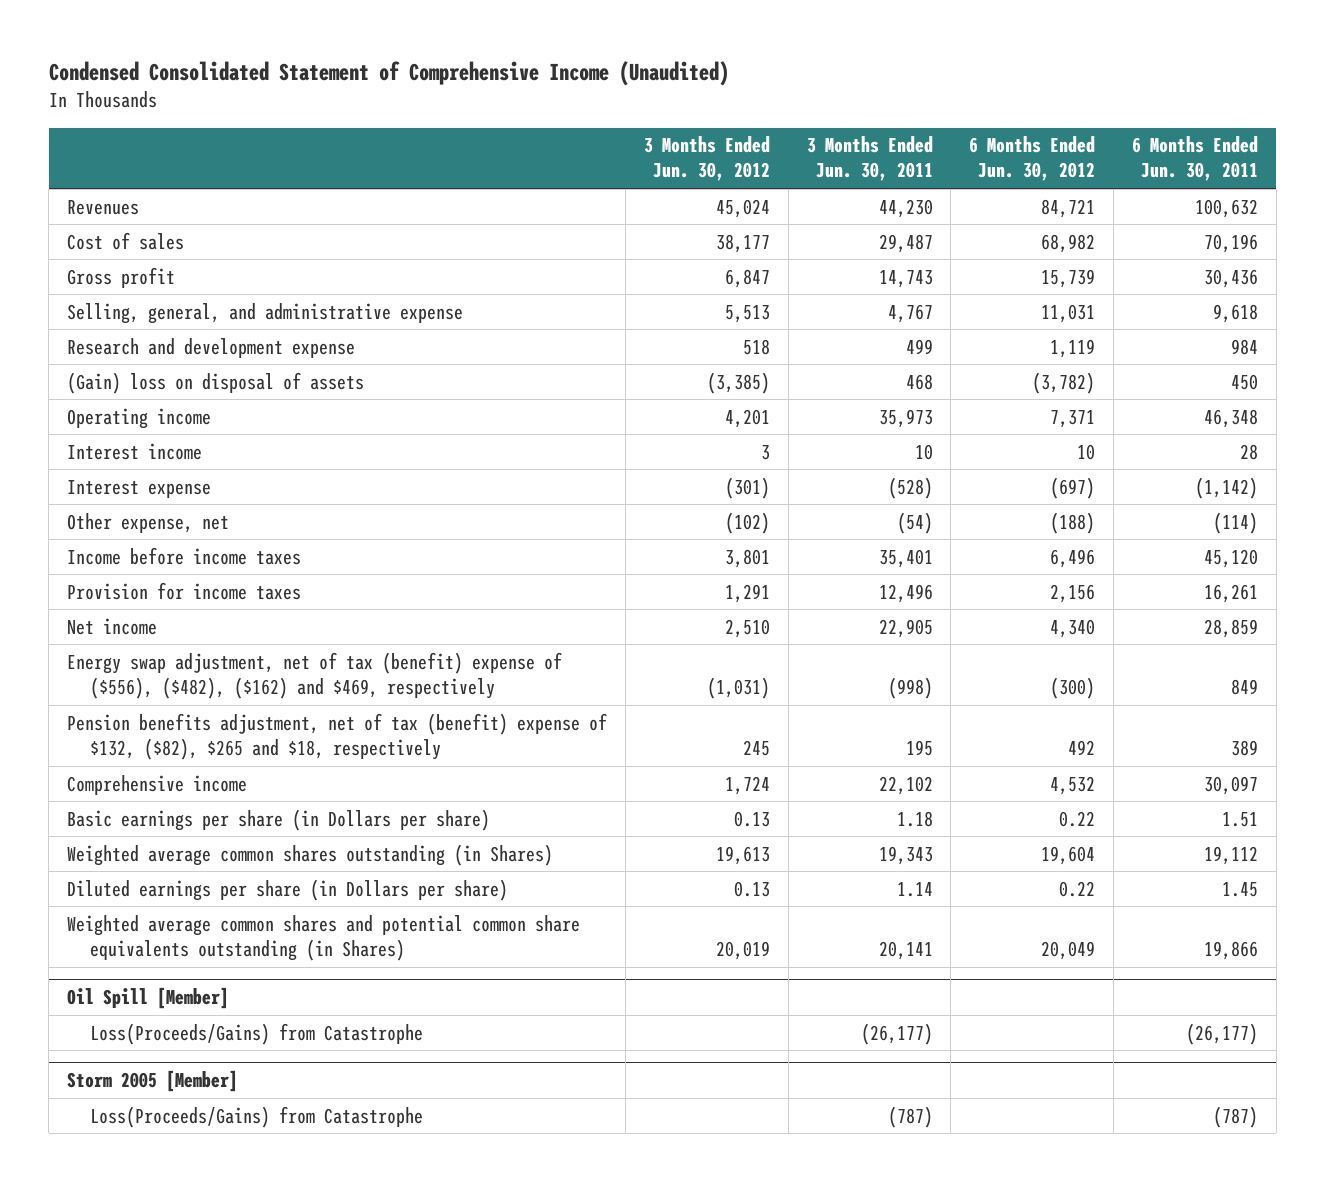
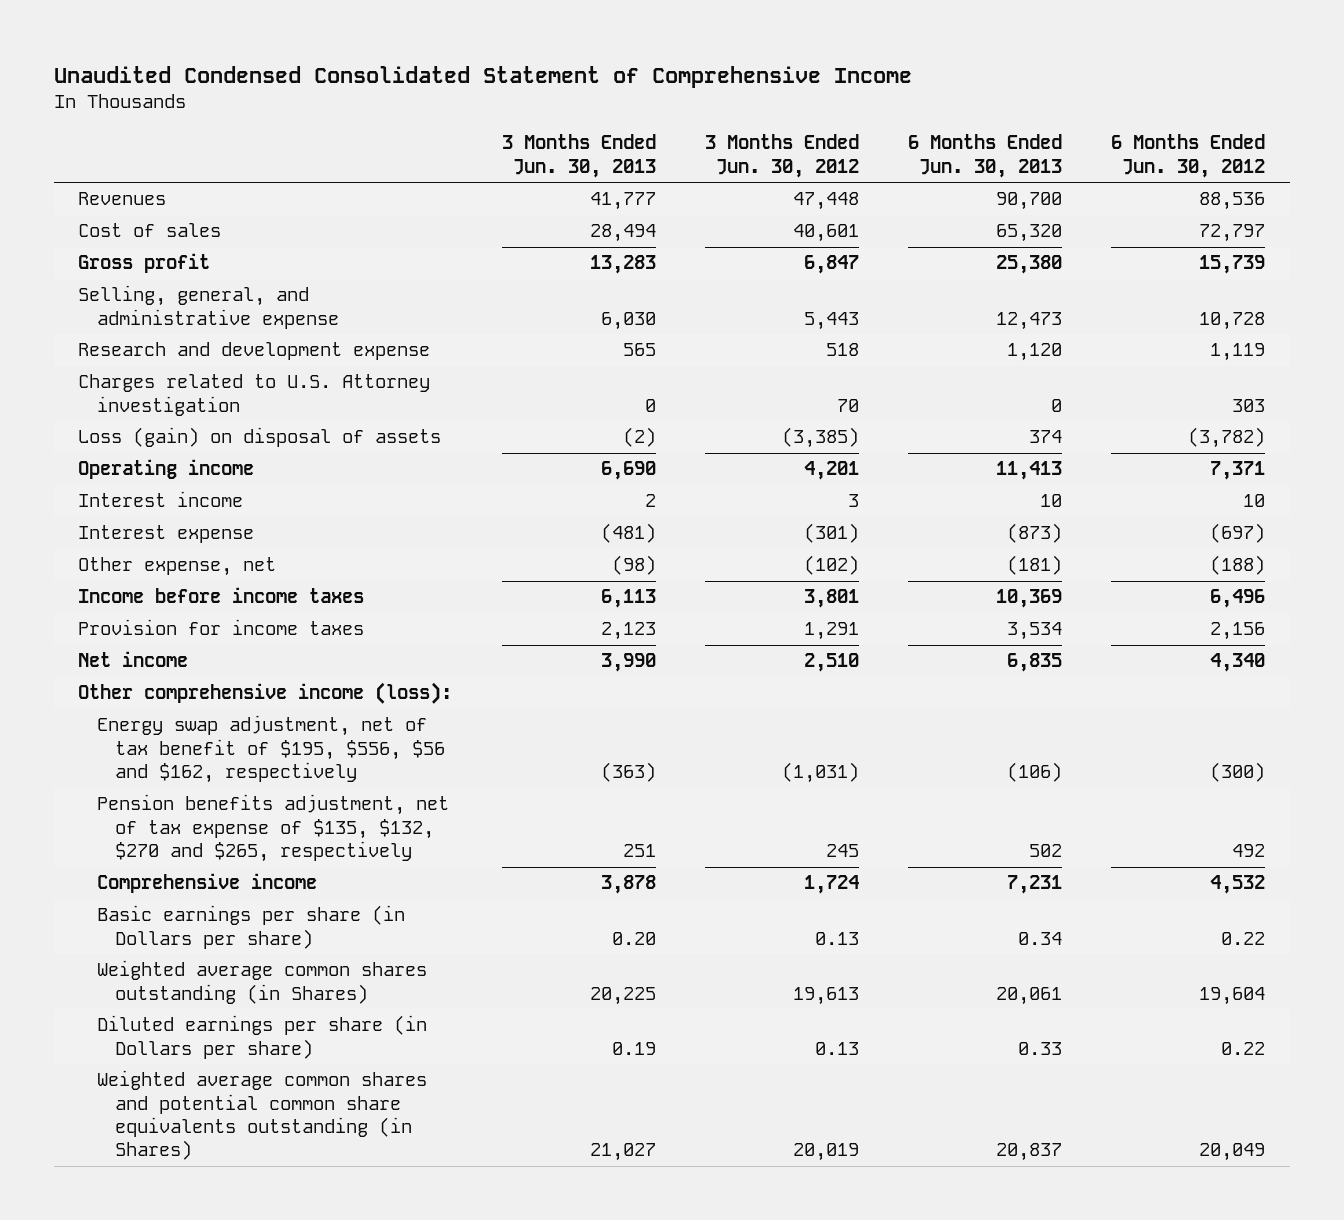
[48,61,729,87] Condensed Consolidated Statement of Comprehensive Income (Unaudited) -> [53,65,912,88] Unaudited Condensed Consolidated Statement of Comprehensive Income
[806,136,933,182] 3 Months Ended Jun. 30, 2011 -> none
[1131,136,1258,182] 6 Months Ended Jun. 30, 2011 -> none
none -> [501,134,656,178] 3 Months Ended Jun. 30, 2013
none -> [908,134,1063,178] 6 Months Ended Jun. 30, 2013
[715,198,770,218] 45,024 -> [792,192,859,211] 47,448
[1041,198,1096,218] 84,721 -> [1199,192,1266,211] 88,536
[715,233,770,253] 38,177 -> [792,224,859,243] 40,601
[1041,233,1096,253] 68,982 -> [1199,224,1266,243] 72,797
[724,304,770,323] 5,513 -> [803,311,859,330] 5,443
[1041,303,1096,323] 11,031 -> [1199,311,1266,330] 10,728
none -> [78,374,431,416] Charges related to U.S. Attorney investigation
[67,371,365,394] (Gain) loss on disposal of assets -> [78,427,442,448] Loss (gain) on disposal of assets
none -> [78,682,453,705] Other comprehensive income (loss):
[67,651,563,699] Energy swap adjustment, net of tax (benefit) expense of ($556), ($482), ($162) and $469, respectively -> [96,715,446,784] Energy swap adjustment, net of tax benefit of $195, $556, $56 and $162, respectively
[67,712,608,760] Pension benefits adjustment, net of tax (benefit) expense of $132, ($82), $265 and $18, respectively -> [96,794,449,863] Pension benefits adjustment, net of tax expense of $135, $132, $270 and $265, respectively
[67,987,230,1010] Oil Spill [Member] -> none
[89,1022,423,1045] Loss(Proceeds/Gains) from Catastrophe -> none
[67,1070,239,1093] Storm 2005 [Member] -> none
[89,1105,423,1128] Loss(Proceeds/Gains) from Catastrophe -> none

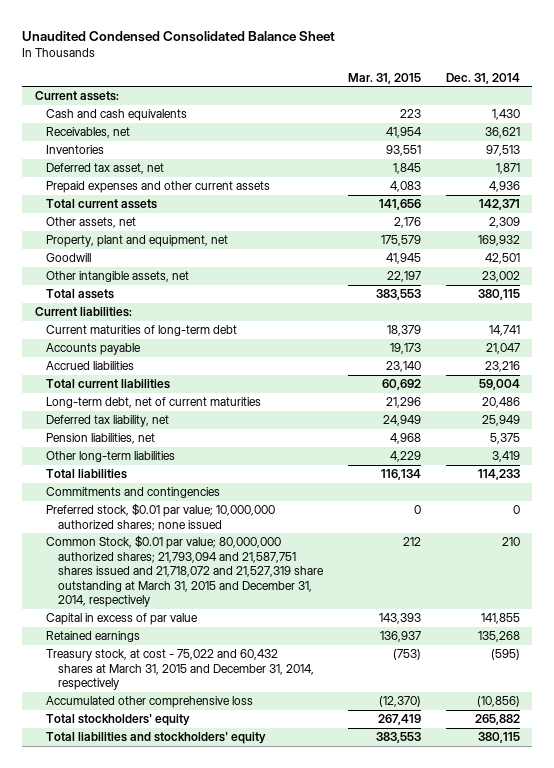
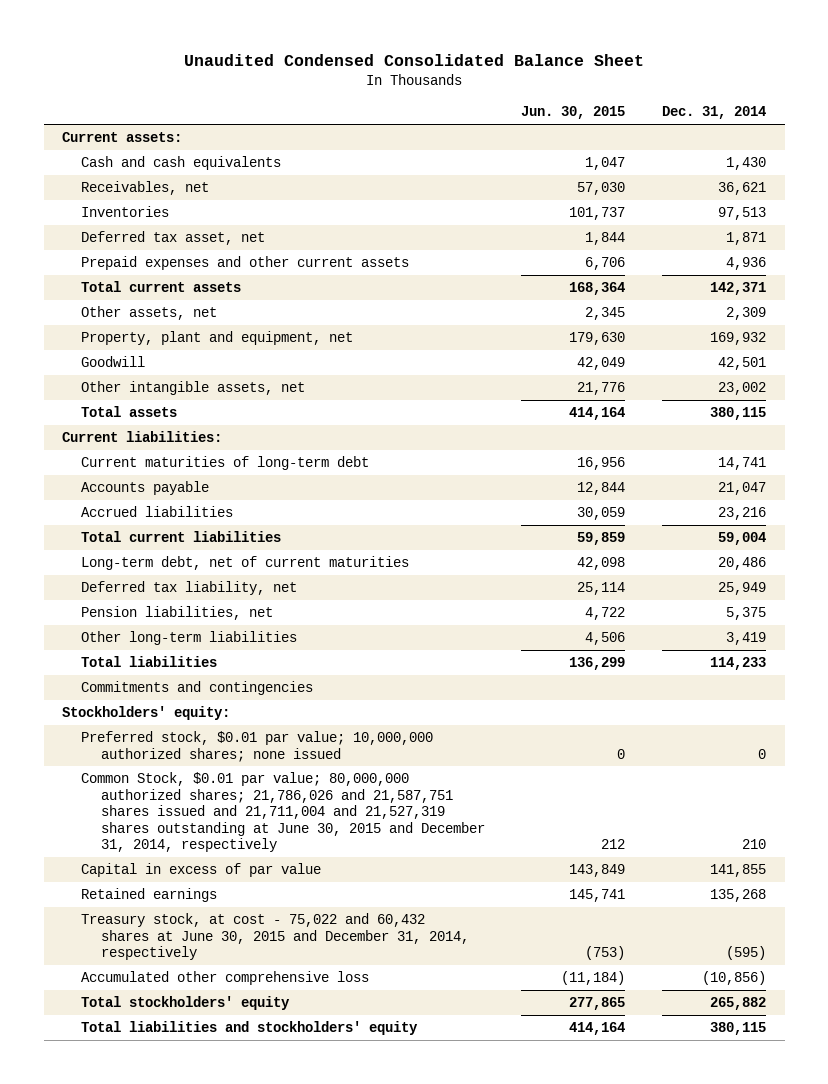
[347,72,421,84] Mar. 31, 2015 -> none
none -> [521,106,626,120] Jun. 30, 2015
none -> [62,706,231,721] Stockholders' equity:
[46,535,325,608] Common Stock, $0.01 par value; 80,000,000 authorized shares; 21,793,094 and 21,587,751 shares issued and 21,718,072 and 21,527,319 share outstanding at March 31, 2015 and December 31, 2014, respectively -> [81,772,485,853] Common Stock, $0.01 par value; 80,000,000 authorized shares; 21,786,026 and 21,587,751 shares issued and 21,711,004 and 21,527,319 shares outstanding at June 30, 2015 and December 31, 2014, respectively
[46,649,315,691] Treasury stock, at cost - 75,022 and 60,432 shares at March 31, 2015 and December 31, 2014, respectively -> [81,913,469,961] Treasury stock, at cost - 75,022 and 60,432 shares at June 30, 2015 and December 31, 2014, respectively

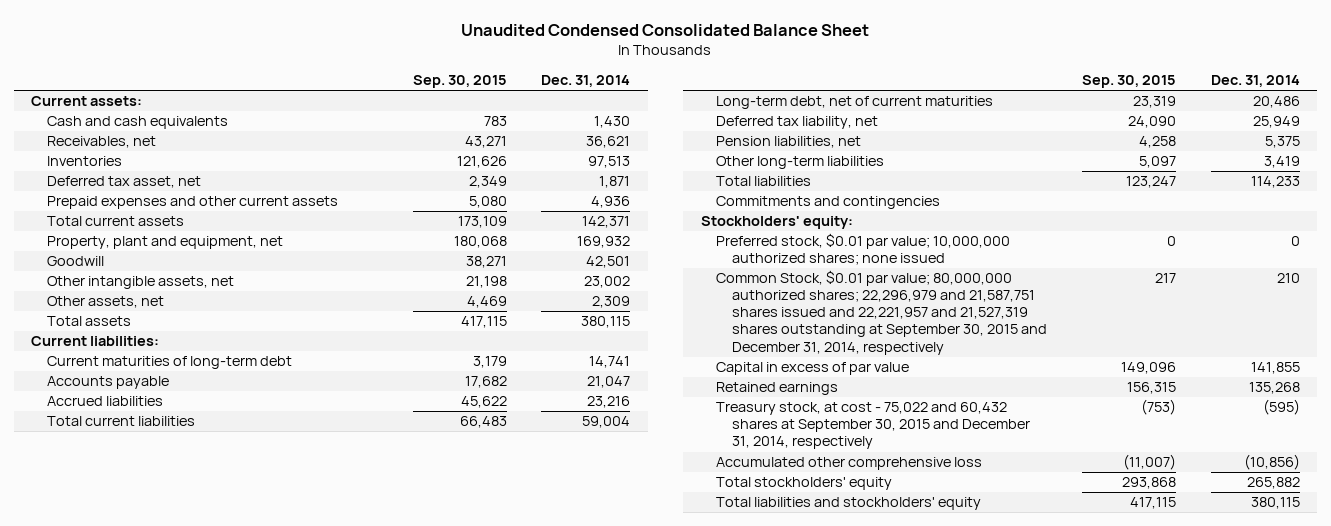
[521,106,626,120] Jun. 30, 2015 -> none
none -> [412,75,507,89] Sep. 30, 2015
[81,306,218,321] Other assets, net -> [47,296,165,309] Other assets, net
[81,772,485,853] Common Stock, $0.01 par value; 80,000,000 authorized shares; 21,786,026 and 21,587,751 shares issued and 21,711,004 and 21,527,319 shares outstanding at June 30, 2015 and December 31, 2014, respectively -> [716,270,1048,355] Common Stock, $0.01 par value; 80,000,000 authorized shares; 22,296,979 and 21,587,751 shares issued and 22,221,957 and 21,527,319 shares outstanding at September 30, 2015 and December 31, 2014, respectively
[81,913,469,961] Treasury stock, at cost - 75,022 and 60,432 shares at June 30, 2015 and December 31, 2014, respectively -> [716,402,1031,450] Treasury stock, at cost - 75,022 and 60,432 shares at September 30, 2015 and December 31, 2014, respectively

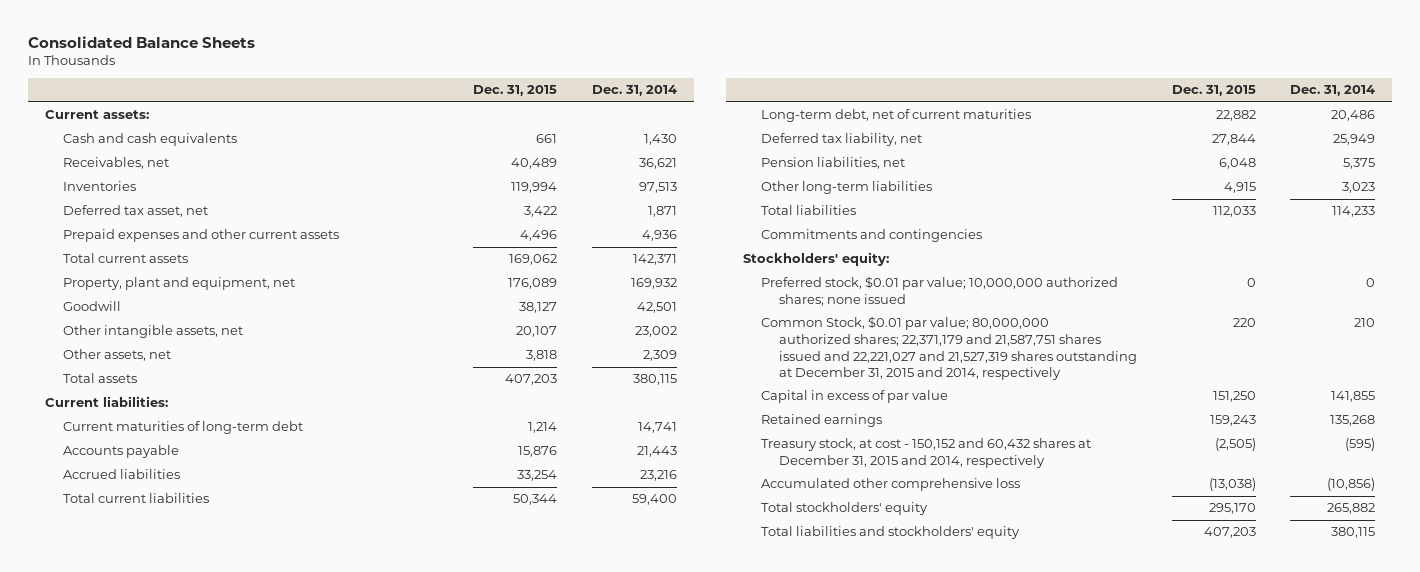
[461,24,870,37] Unaudited Condensed Consolidated Balance Sheet -> [27,35,255,48] Consolidated Balance Sheets
[412,75,507,89] Sep. 30, 2015 -> none
none -> [473,85,558,97] Dec. 31, 2015
[587,376,631,389] 21,047 -> [636,446,677,458] 21,443
[582,416,631,429] 59,004 -> [631,494,677,506] 59,400
[1263,156,1300,169] 3,419 -> [1341,182,1375,194] 3,023
[716,270,1048,355] Common Stock, $0.01 par value; 80,000,000 authorized shares; 22,296,979 and 21,587,751 shares issued and 22,221,957 and 21,527,319 shares outstanding at September 30, 2015 and December 31, 2014, respectively -> [761,316,1138,381] Common Stock, $0.01 par value; 80,000,000 authorized shares; 22,371,179 and 21,587,751 shares issued and 22,221,027 and 21,527,319 shares outstanding at December 31, 2015 and 2014, respectively
[716,402,1031,450] Treasury stock, at cost - 75,022 and 60,432 shares at September 30, 2015 and December 31, 2014, respectively -> [761,438,1092,468] Treasury stock, at cost - 150,152 and 60,432 shares at December 31, 2015 and 2014, respectively

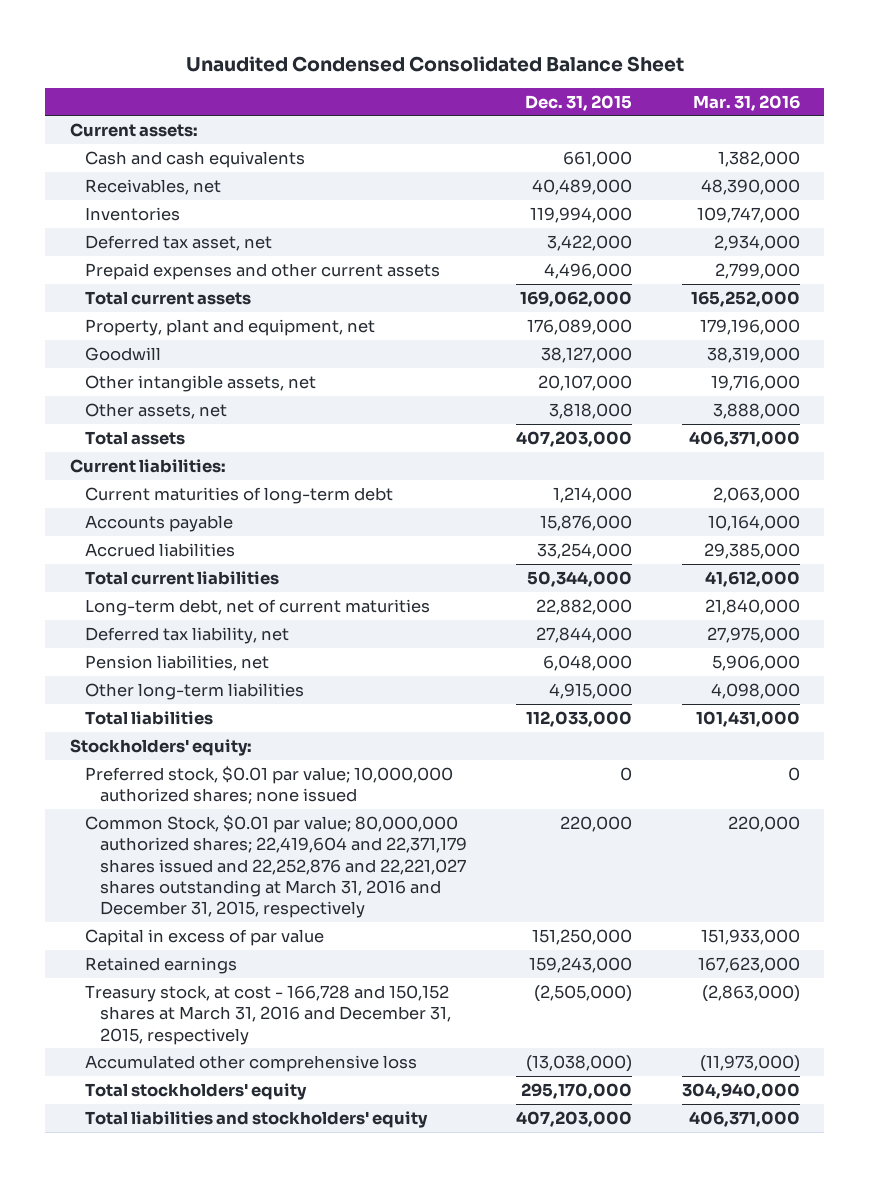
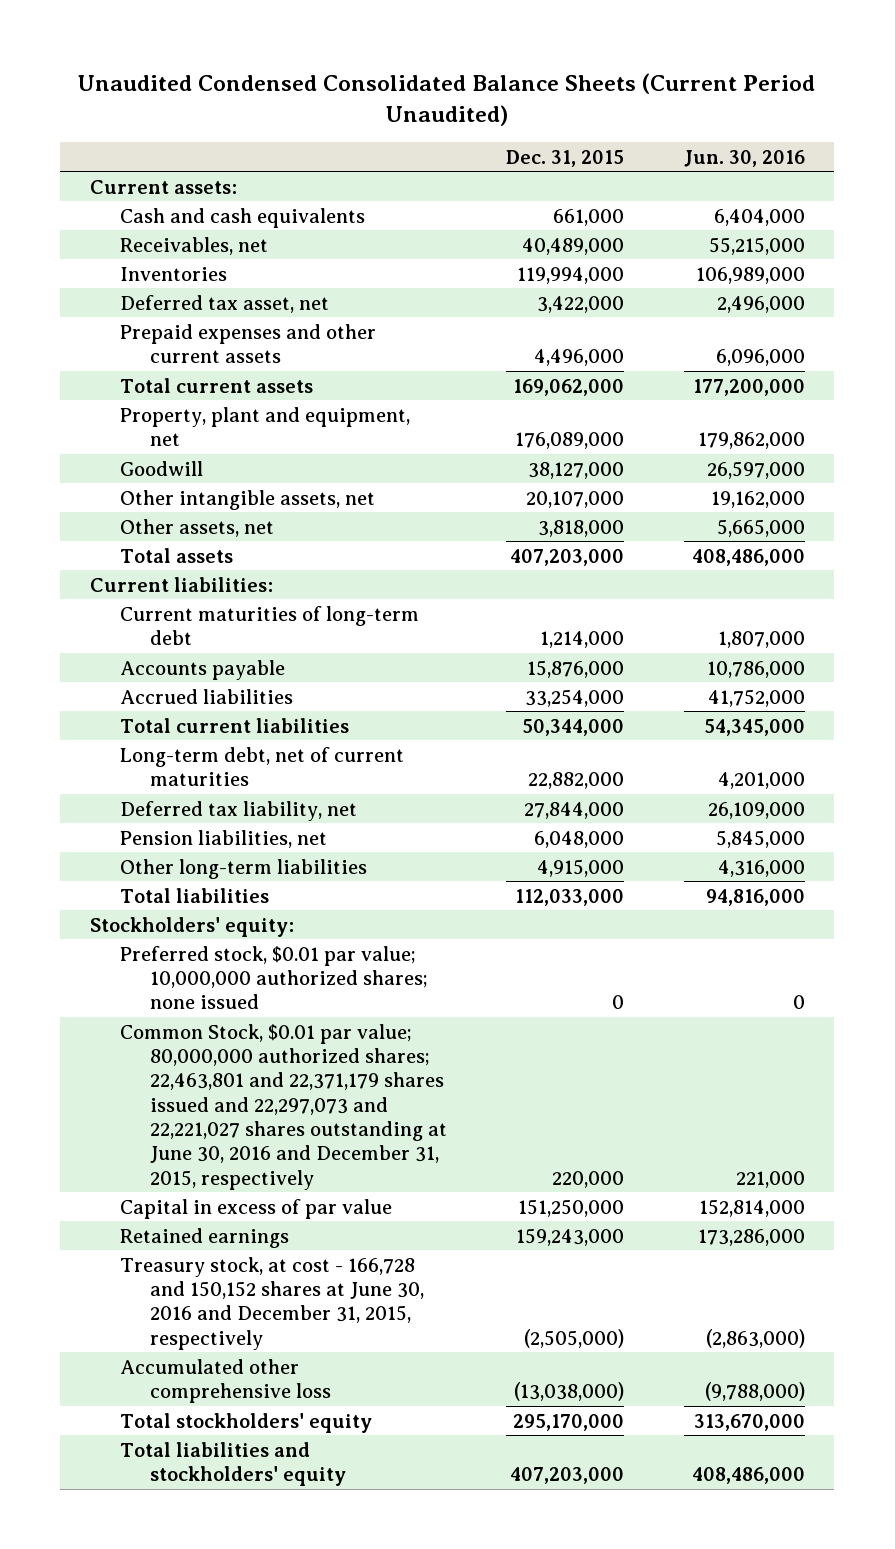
[185,56,684,73] Unaudited Condensed Consolidated Balance Sheet -> [78,73,816,127] Unaudited Condensed Consolidated Balance Sheets (Current Period Unaudited)
[692,94,800,111] Mar. 31, 2016 -> none
none -> [683,149,805,167] Jun. 30, 2016
[85,814,468,919] Common Stock, $0.01 par value; 80,000,000 authorized shares; 22,419,604 and 22,371,179 shares issued and 22,252,876 and 22,221,027 shares outstanding at March 31, 2016 and December 31, 2015, respectively -> [119,1023,447,1190] Common Stock, $0.01 par value; 80,000,000 authorized shares; 22,463,801 and 22,371,179 shares issued and 22,297,073 and 22,221,027 shares outstanding at June 30, 2016 and December 31, 2015, respectively
[85,984,452,1045] Treasury stock, at cost - 166,728 and 150,152 shares at March 31, 2016 and December 31, 2015, respectively -> [119,1256,424,1350] Treasury stock, at cost - 166,728 and 150,152 shares at June 30, 2016 and December 31, 2015, respectively

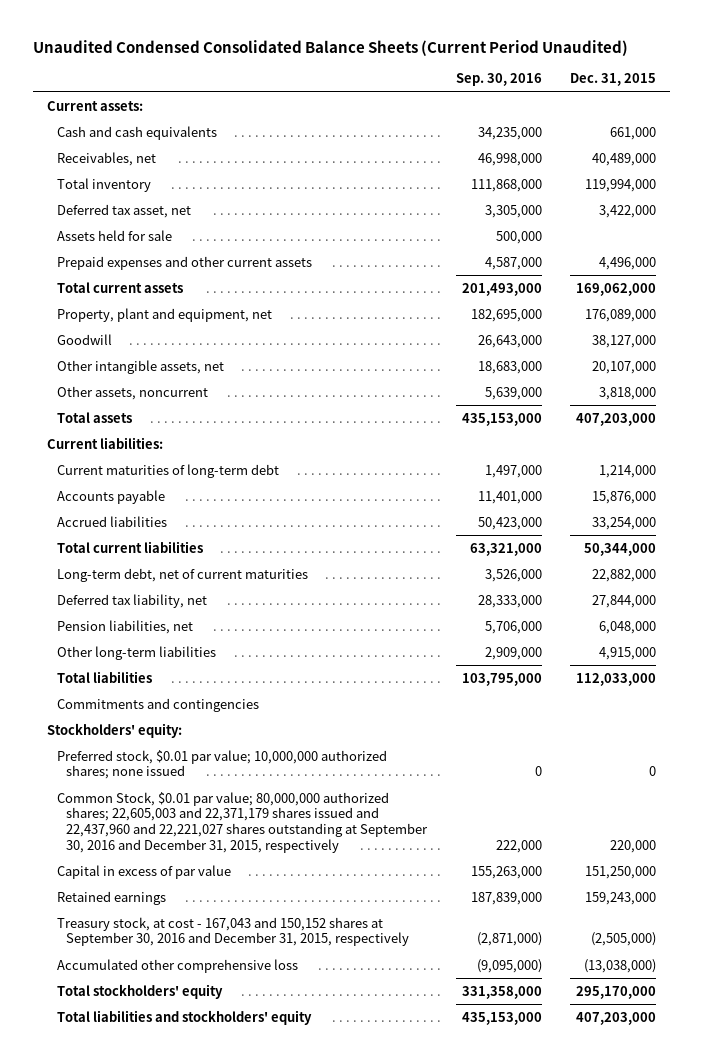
[683,149,805,167] Jun. 30, 2016 -> none
none -> [455,73,542,87] Sep. 30, 2016
[119,266,227,281] Inventories -> [56,177,151,192] Total inventory
none -> [56,229,172,241] Assets held for sale
[119,518,274,537] Other assets, net -> [56,385,208,400] Other assets, noncurrent
none -> [56,697,259,712] Commitments and contingencies
[119,1023,447,1190] Common Stock, $0.01 par value; 80,000,000 authorized shares; 22,463,801 and 22,371,179 shares issued and 22,297,073 and 22,221,027 shares outstanding at June 30, 2016 and December 31, 2015, respectively -> [56,791,429,854] Common Stock, $0.01 par value; 80,000,000 authorized shares; 22,605,003 and 22,371,179 shares issued and 22,437,960 and 22,221,027 shares outstanding at September 30, 2016 and December 31, 2015, respectively
[119,1256,424,1350] Treasury stock, at cost - 166,728 and 150,152 shares at June 30, 2016 and December 31, 2015, respectively -> [56,916,410,947] Treasury stock, at cost - 167,043 and 150,152 shares at September 30, 2016 and December 31, 2015, respectively

